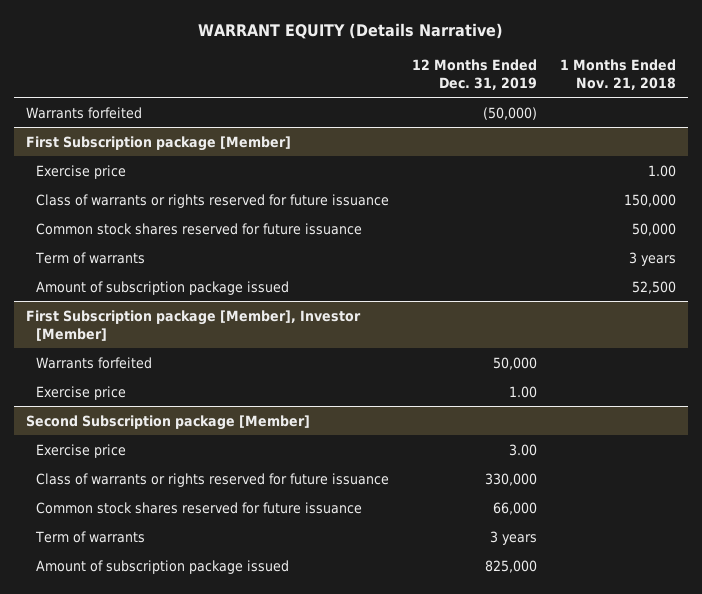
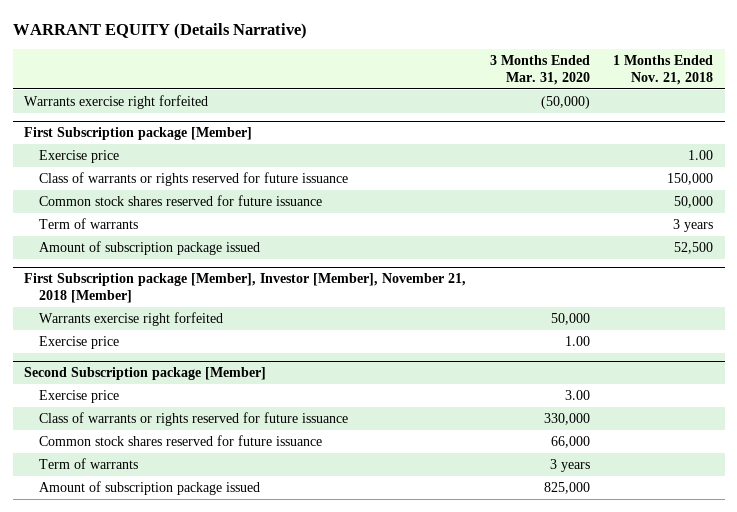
[411,58,537,90] 12 Months Ended Dec. 31, 2019 -> none
none -> [489,54,590,85] 3 Months Ended Mar. 31, 2020
[25,106,142,119] Warrants forfeited -> [24,94,209,109] Warrants exercise right forfeited
[25,309,361,341] First Subscription package [Member], Investor [Member] -> [24,273,467,304] First Subscription package [Member], Investor [Member], November 21, 2018 [Member]
[35,356,152,369] Warrants forfeited -> [38,311,223,326] Warrants exercise right forfeited

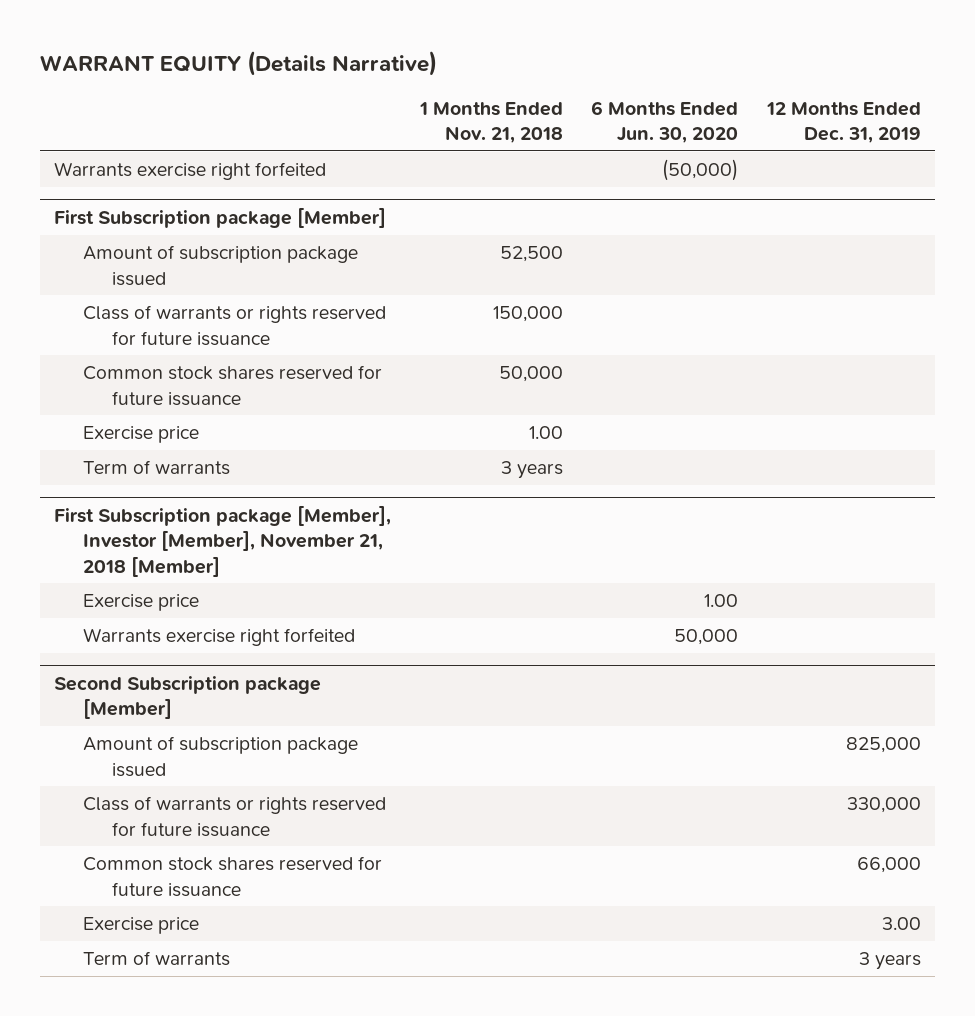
[489,54,590,85] 3 Months Ended Mar. 31, 2020 -> none
none -> [591,100,739,143] 6 Months Ended Jun. 30, 2020
none -> [765,101,921,143] 12 Months Ended Dec. 31, 2019
[38,240,260,255] Amount of subscription package issued -> [83,245,359,286] Amount of subscription package issued
[38,149,119,163] Exercise price -> [83,426,200,444] Exercise price
[38,311,223,326] Warrants exercise right forfeited -> [83,628,356,647] Warrants exercise right forfeited
[38,480,260,495] Amount of subscription package issued -> [83,736,359,777] Amount of subscription package issued
[38,389,119,403] Exercise price -> [83,917,200,935] Exercise price

